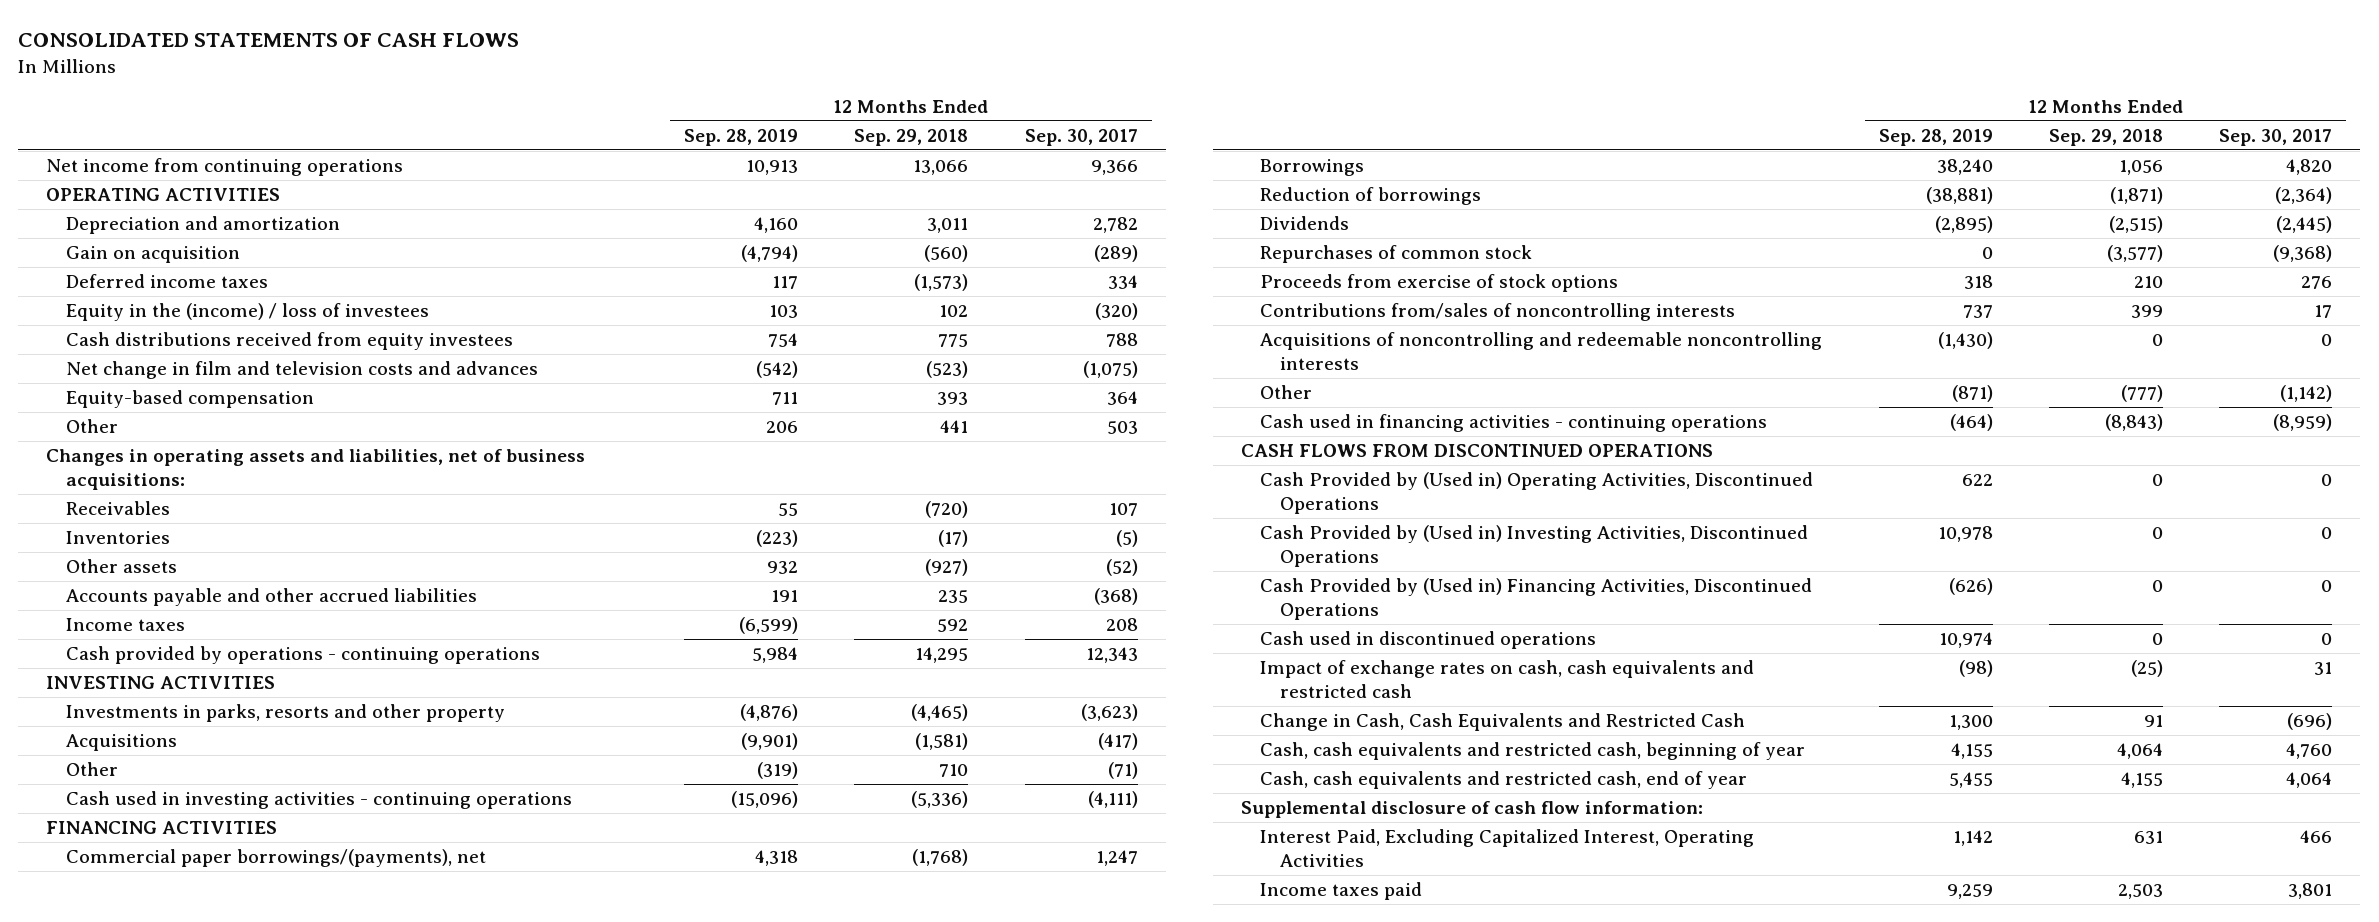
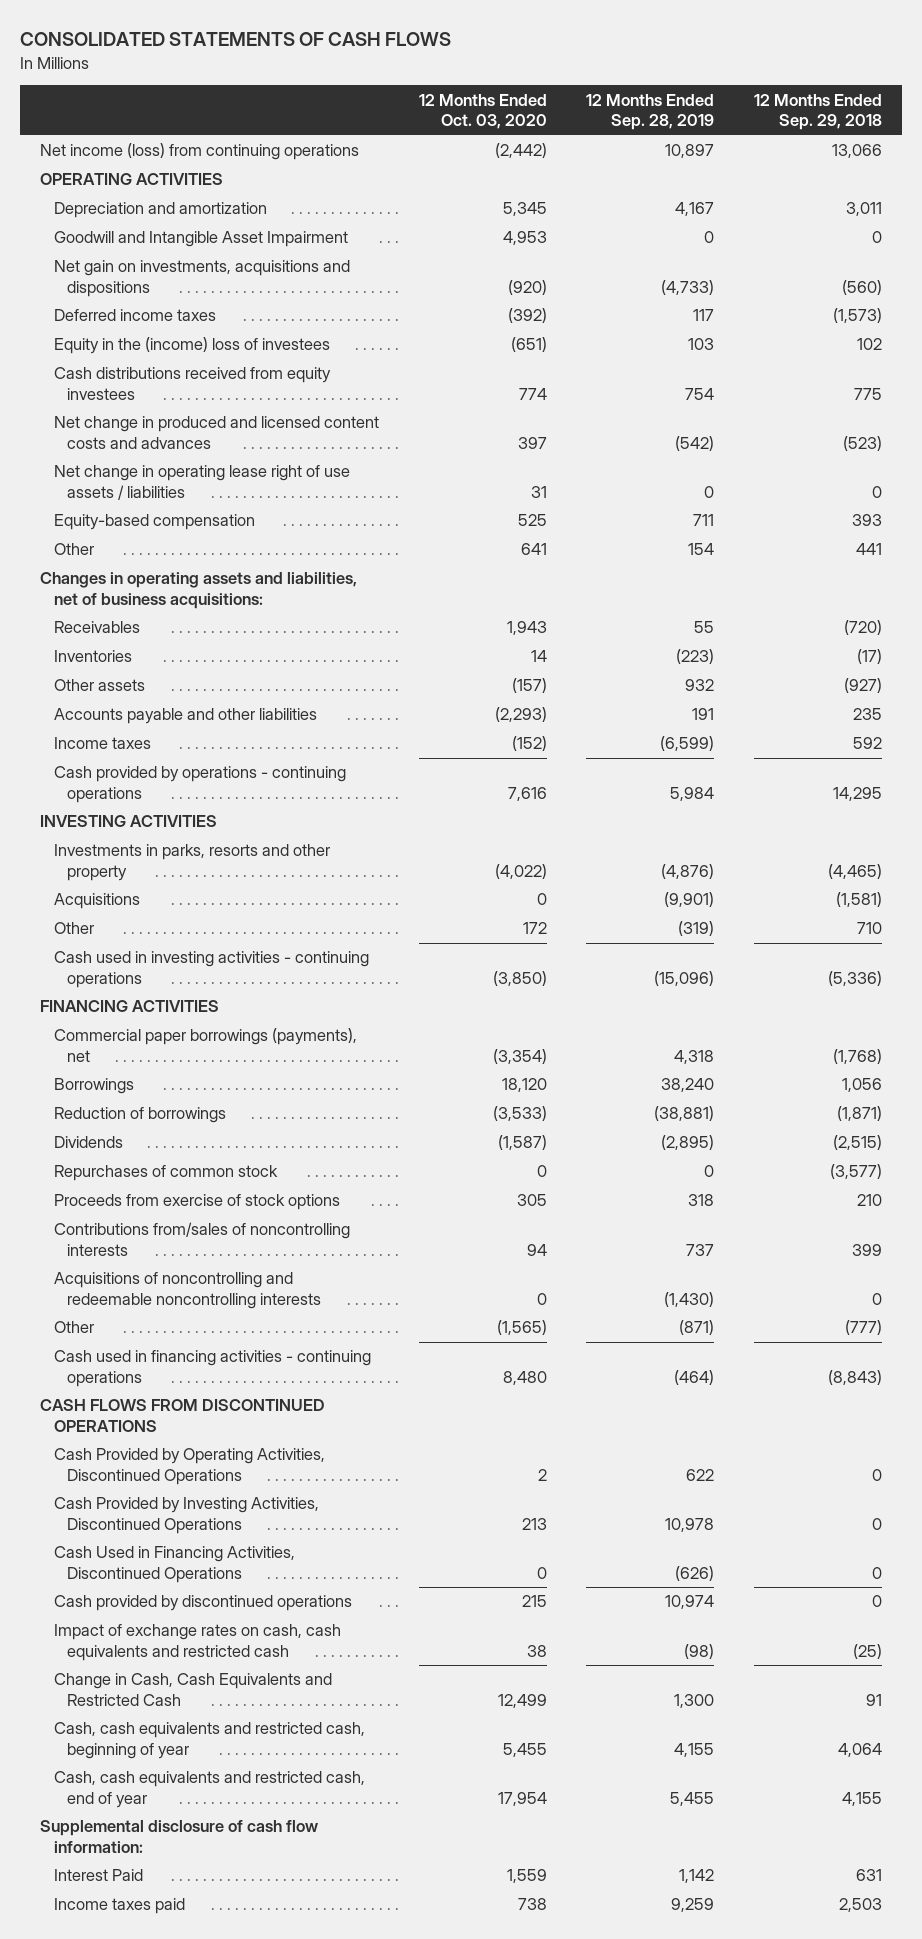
[1024,128,1138,146] Sep. 30, 2017 -> none
none -> [418,93,547,130] 12 Months Ended Oct. 03, 2020
[46,158,404,177] Net income from continuing operations -> [40,143,360,161] Net income (loss) from continuing operations
[745,160,798,176] 10,913 -> [665,144,715,159] 10,897
[753,217,798,234] 4,160 -> [675,202,715,217] 4,167
none -> [53,231,348,248] Goodwill and Intangible Asset Impairment
[65,246,240,264] Gain on acquisition -> [53,260,350,298] Net gain on investments, acquisitions and dispositions
[740,245,798,263] (4,794) -> [661,280,715,296] (4,733)
[65,303,429,322] Equity in the (income) / loss of investees -> [53,337,330,355] Equity in the (income) loss of investees
[65,361,538,380] Net change in film and television costs and advances -> [53,416,379,450] Net change in produced and licensed content costs and advances
none -> [53,465,350,501] Net change in operating lease right of use assets / liabilities
[765,421,798,434] 206 -> [688,543,715,556] 154
[65,588,477,607] Accounts payable and other accrued liabilities -> [53,708,317,725] Accounts payable and other liabilities
[65,849,486,868] Commercial paper borrowings/(payments), net -> [53,1028,357,1063] Commercial paper borrowings (payments), net
[1260,472,1814,514] Cash Provided by (Used in) Operating Activities, Discontinued Operations -> [53,1448,325,1486] Cash Provided by Operating Activities, Discontinued Operations
[1260,525,1809,567] Cash Provided by (Used in) Investing Activities, Discontinued Operations -> [53,1497,319,1535] Cash Provided by Investing Activities, Discontinued Operations
[1260,578,1813,620] Cash Provided by (Used in) Financing Activities, Discontinued Operations -> [53,1546,295,1584] Cash Used in Financing Activities, Discontinued Operations
[1260,631,1597,650] Cash used in discontinued operations -> [53,1595,352,1612] Cash provided by discontinued operations
[1260,829,1755,867] Interest Paid, Excluding Capitalized Interest, Operating Activities -> [53,1869,143,1882] Interest Paid

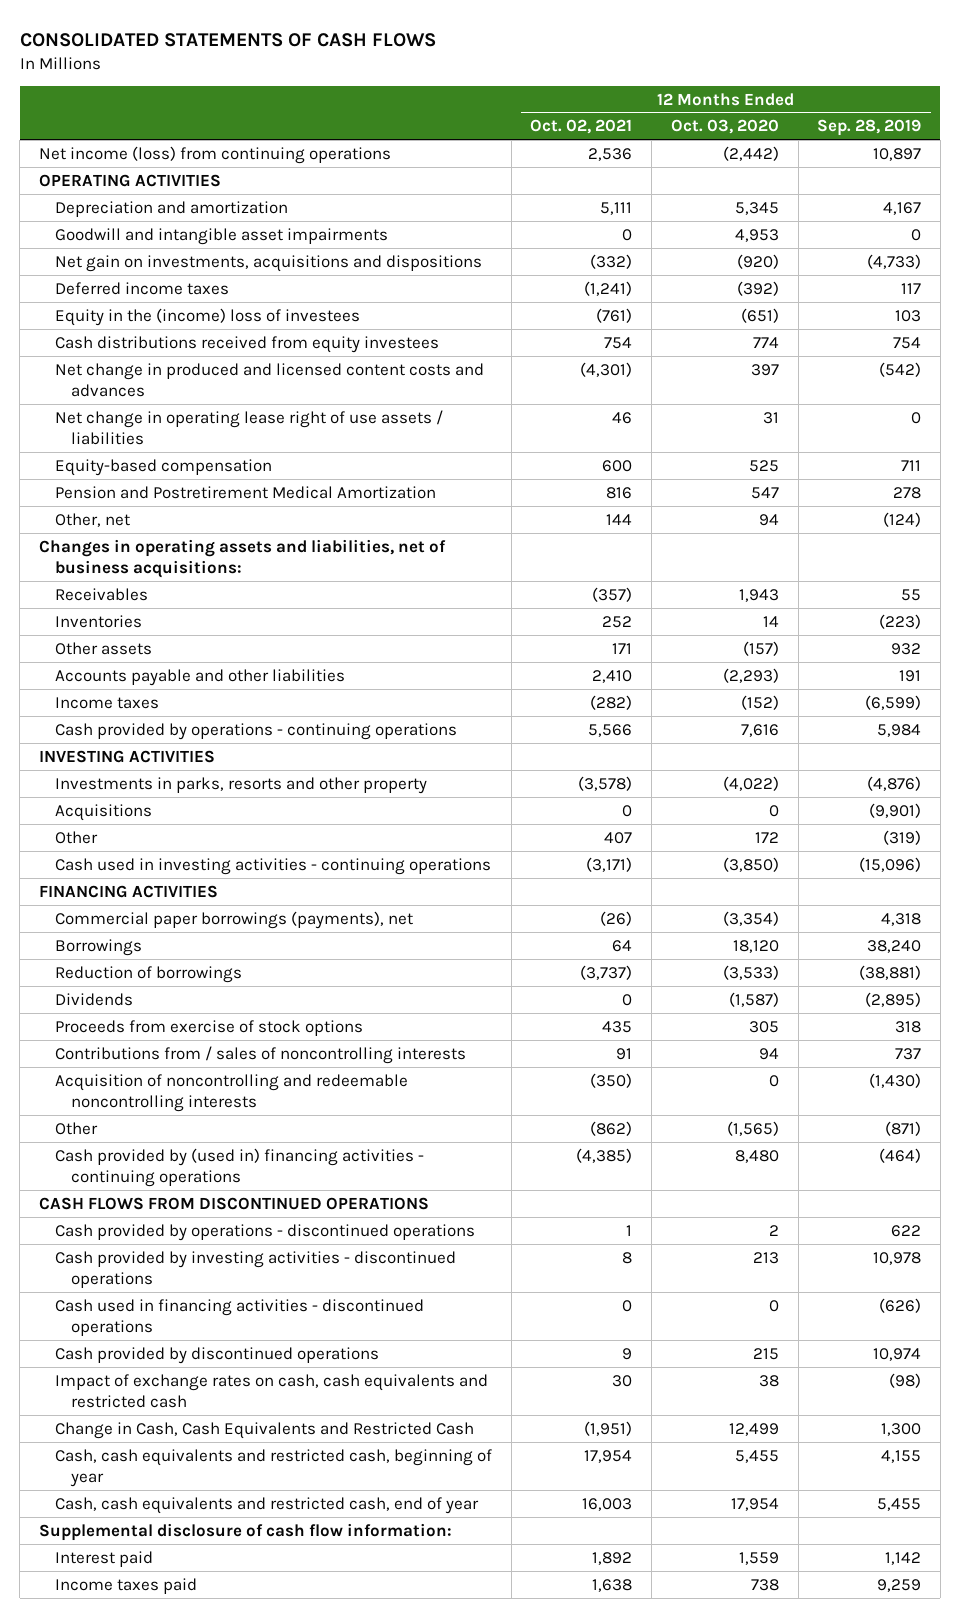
[754,93,883,131] 12 Months Ended Sep. 29, 2018 -> none
none -> [530,119,633,135] Oct. 02, 2021
[53,231,348,248] Goodwill and Intangible Asset Impairment -> [55,227,389,245] Goodwill and intangible asset impairments
none -> [55,485,437,499] Pension and Postretirement Medical Amortization
[53,543,94,556] Other -> [55,512,131,527] Other, net
[520,543,547,556] 641 -> [758,513,779,526] 94
[688,543,715,556] 154 -> [883,511,922,527] (124)
[53,1165,278,1182] Repurchases of common stock -> none
[53,1222,350,1257] Contributions from/sales of noncontrolling interests -> [55,1045,467,1064] Contributions from / sales of noncontrolling interests
[53,1272,322,1310] Acquisitions of noncontrolling and redeemable noncontrolling interests -> [55,1073,409,1112] Acquisition of noncontrolling and redeemable noncontrolling interests
[53,1350,371,1388] Cash used in financing activities - continuing operations -> [55,1147,425,1187] Cash provided by (used in) financing activities - continuing operations
[53,1448,325,1486] Cash Provided by Operating Activities, Discontinued Operations -> [55,1223,476,1241] Cash provided by operations - discontinued operations
[53,1497,319,1535] Cash Provided by Investing Activities, Discontinued Operations -> [55,1250,457,1288] Cash provided by investing activities - discontinued operations
[53,1546,295,1584] Cash Used in Financing Activities, Discontinued Operations -> [55,1298,425,1336] Cash used in financing activities - discontinued operations
[53,1869,143,1882] Interest Paid -> [55,1550,154,1567] Interest paid

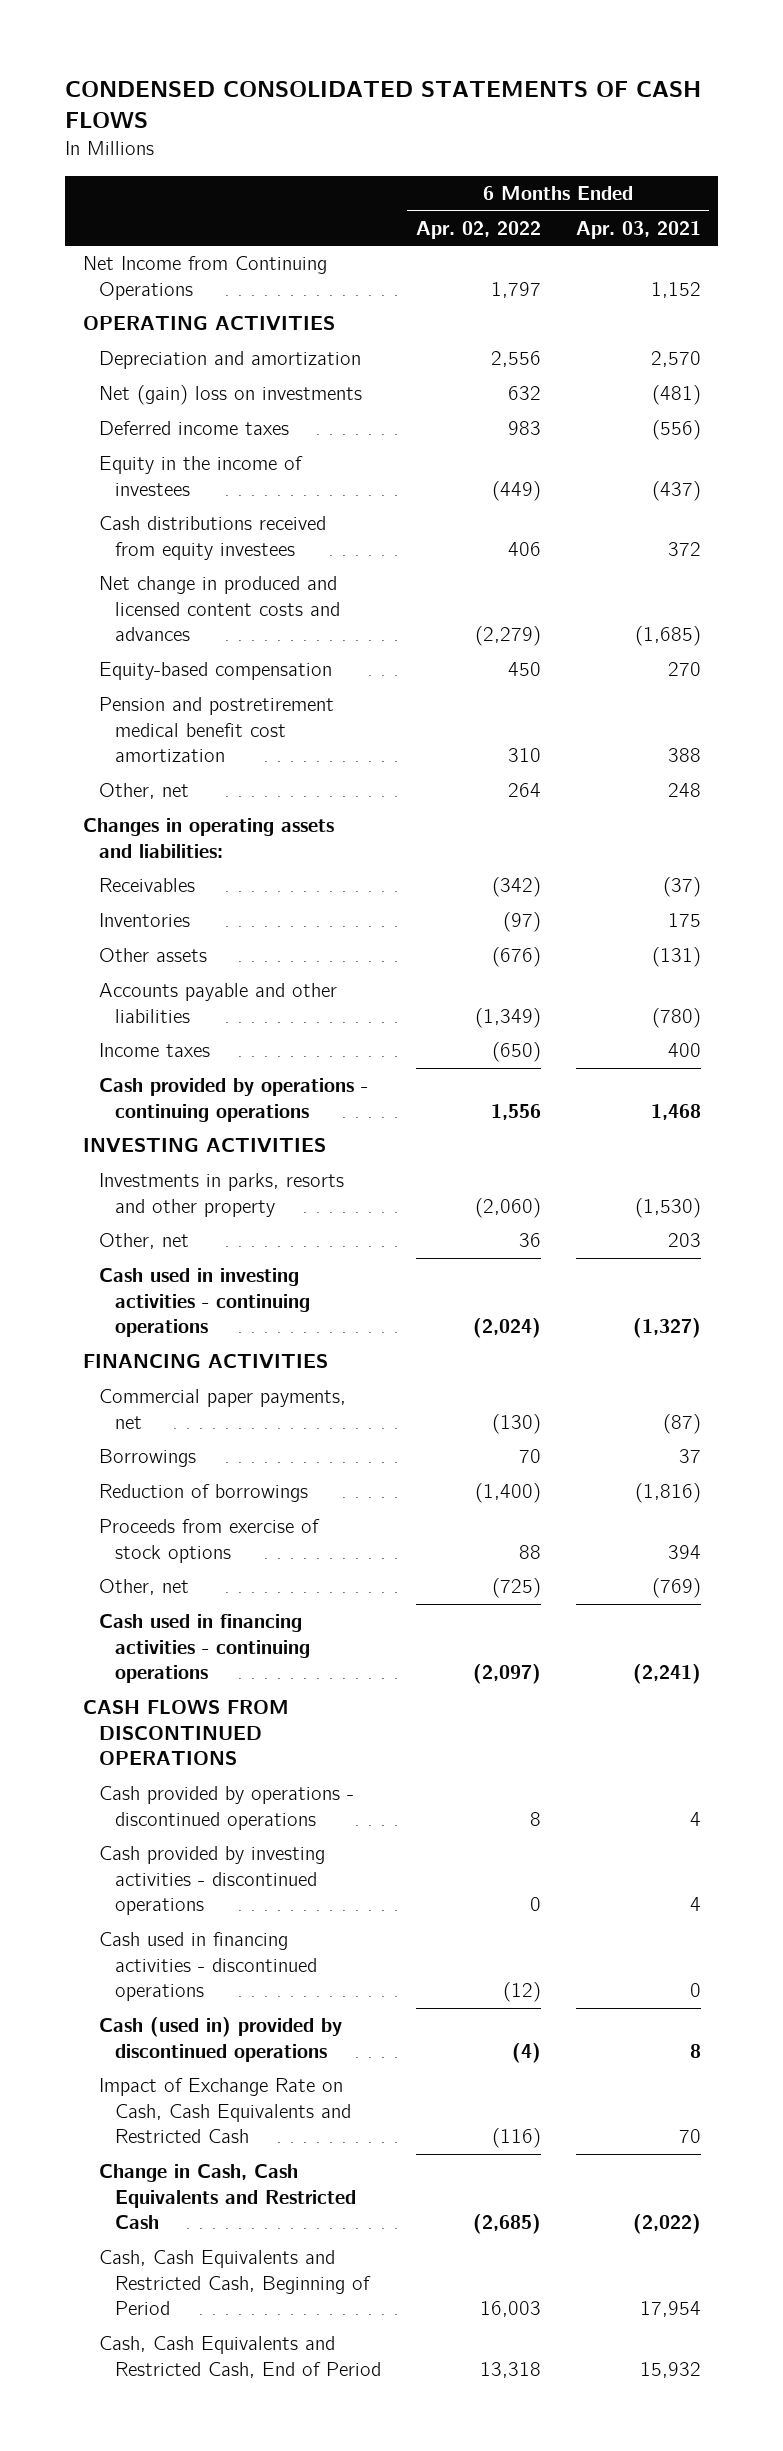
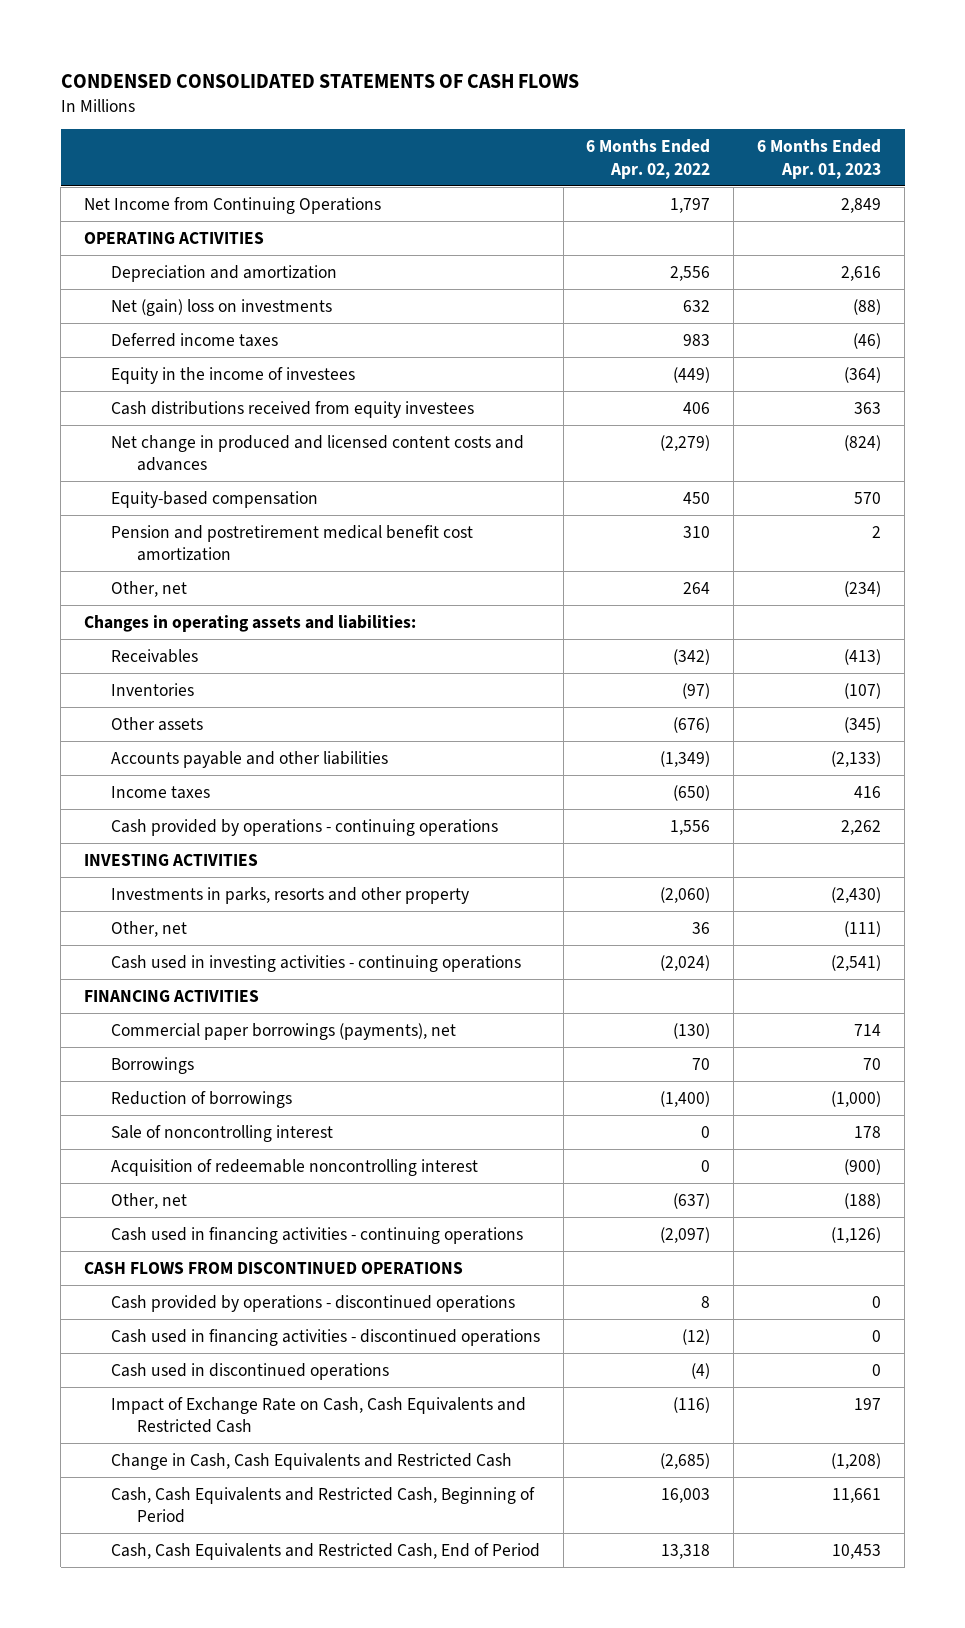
[575,220,701,239] Apr. 03, 2021 -> none
none -> [757,138,882,179] 6 Months Ended Apr. 01, 2023
[99,1389,347,1429] Commercial paper payments, net -> [110,1022,456,1040] Commercial paper borrowings (payments), net
[99,1519,321,1563] Proceeds from exercise of stock options -> none
none -> [110,1124,333,1142] Sale of noncontrolling interest
none -> [110,1158,478,1176] Acquisition of redeemable noncontrolling interest
[492,1578,542,1599] (725) -> [673,1192,711,1209] (637)
[99,1846,326,1916] Cash provided by investing activities - discontinued operations -> none
[99,2017,343,2062] Cash (used in) provided by discontinued operations -> [110,1362,389,1380] Cash used in discontinued operations

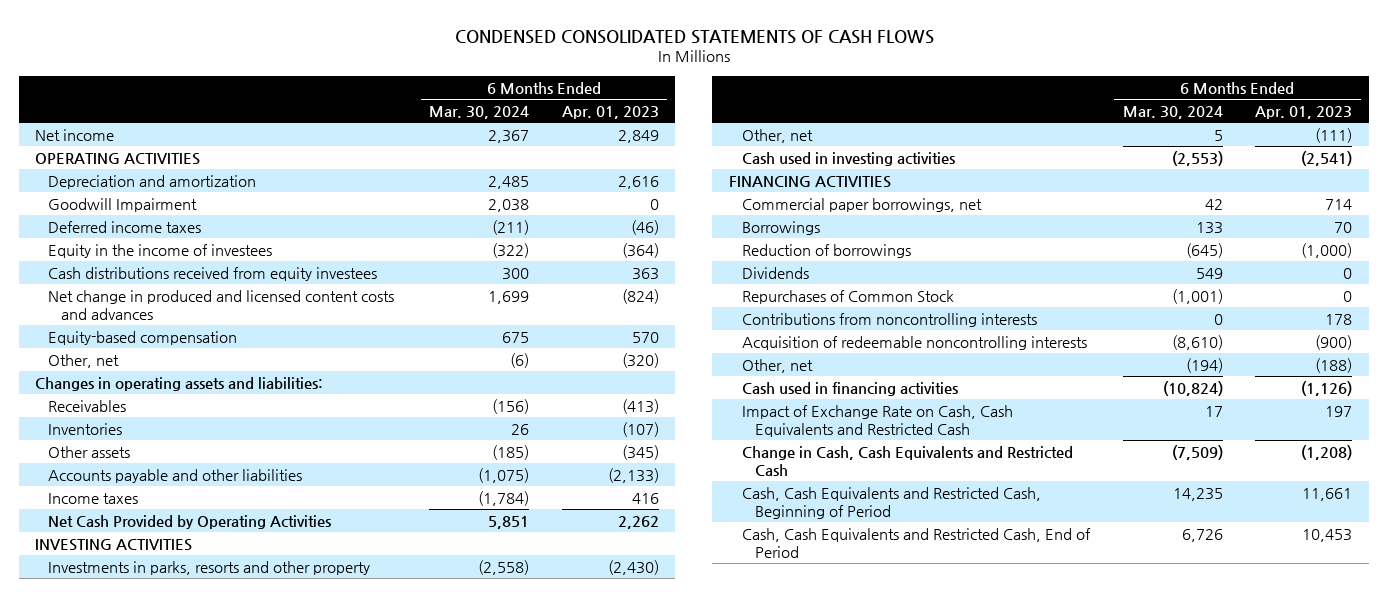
[586,138,711,179] 6 Months Ended Apr. 02, 2022 -> none
none -> [429,105,530,119] Mar. 30, 2024
[84,196,382,214] Net Income from Continuing Operations -> [35,128,115,141] Net income
[110,298,332,316] Net (gain) loss on investments -> none
none -> [48,197,198,212] Goodwill Impairment
[110,524,473,562] Pension and postretirement medical benefit cost amortization -> none
[844,580,882,597] (234) -> [621,352,659,368] (320)
[110,818,498,836] Cash provided by operations - continuing operations -> [48,514,332,529] Net Cash Provided by Operating Activities
[110,954,521,972] Cash used in investing activities - continuing operations -> [741,151,955,166] Cash used in investing activities
[110,1022,456,1040] Commercial paper borrowings (payments), net -> [741,197,982,212] Commercial paper borrowings, net
none -> [741,266,809,279] Dividends
none -> [741,289,954,304] Repurchases of Common Stock
[110,1124,333,1142] Sale of noncontrolling interest -> [741,312,1037,327] Contributions from noncontrolling interests
[110,1158,478,1176] Acquisition of redeemable noncontrolling interest -> [741,335,1087,350] Acquisition of redeemable noncontrolling interests
[84,1261,464,1274] CASH FLOWS FROM DISCONTINUED OPERATIONS -> none
[110,1294,515,1312] Cash provided by operations - discontinued operations -> none
[110,1328,540,1346] Cash used in financing activities - discontinued operations -> none
[110,1362,389,1380] Cash used in discontinued operations -> none
[110,1226,523,1244] Cash used in financing activities - continuing operations -> [741,381,958,396] Cash used in financing activities

